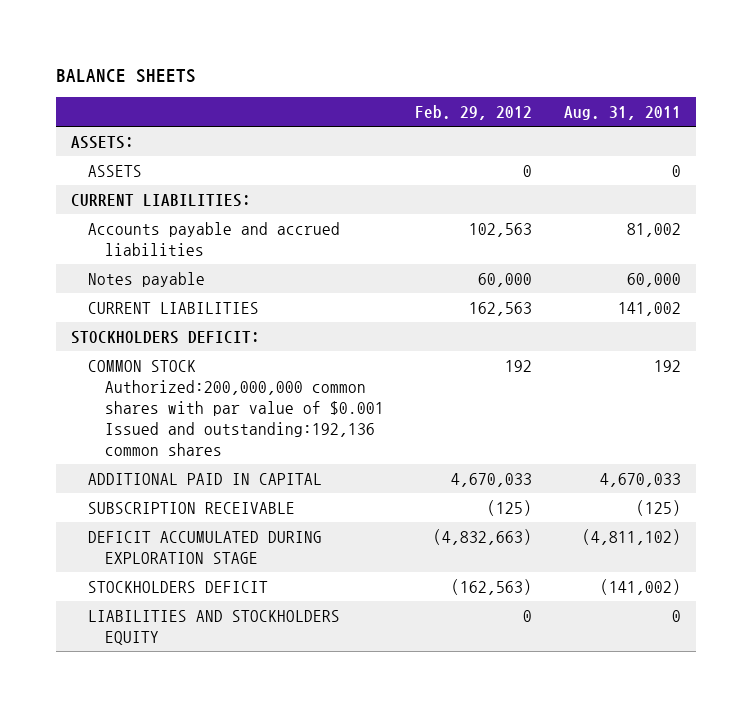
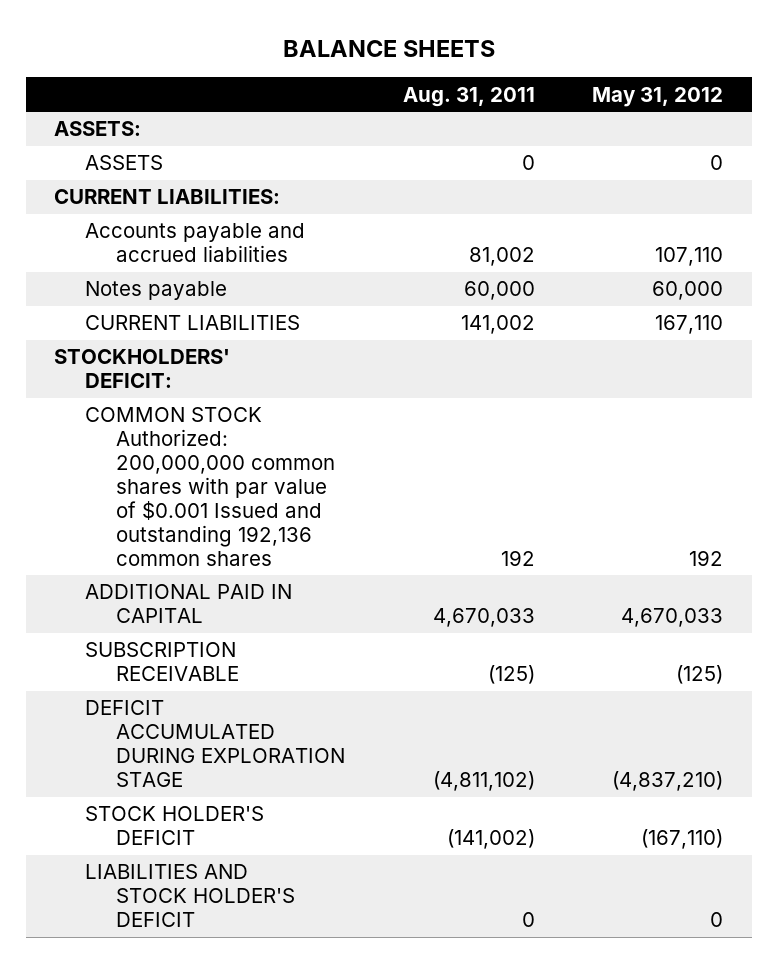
[415,105,533,121] Feb. 29, 2012 -> none
none -> [592,86,724,107] May 31, 2012
[71,330,261,344] STOCKHOLDERS DEFICIT: -> [54,349,231,389] STOCKHOLDERS' DEFICIT:
[88,359,384,457] COMMON STOCK Authorized:200,000,000 common shares with par value of $0.001 Issued and outstanding:192,136 common shares -> [85,407,336,566] COMMON STOCK Authorized: 200,000,000 common shares with par value of $0.001 Issued and outstanding 192,136 common shares
[88,580,269,593] STOCKHOLDERS DEFICIT -> [85,806,265,846] STOCK HOLDER'S DEFICIT
[88,609,341,645] LIABILITIES AND STOCKHOLDERS EQUITY -> [85,864,296,928] LIABILITIES AND STOCK HOLDER'S DEFICIT

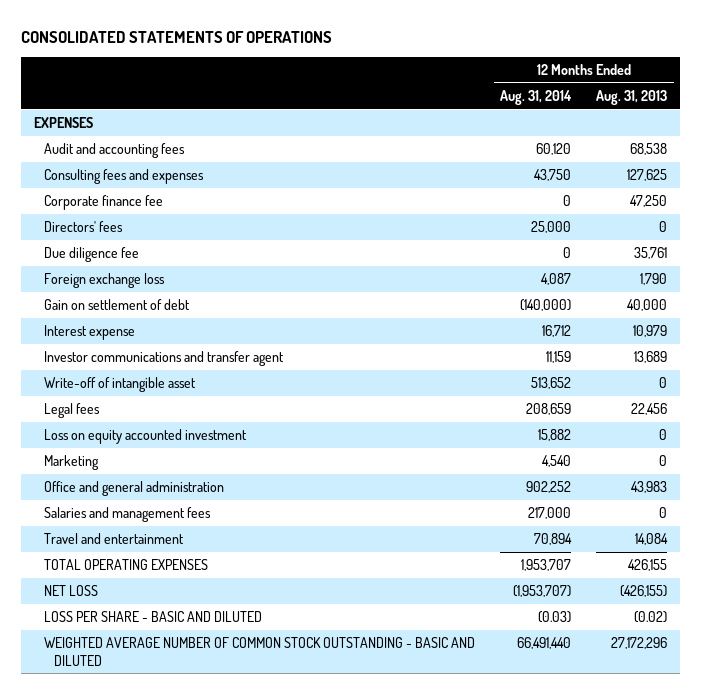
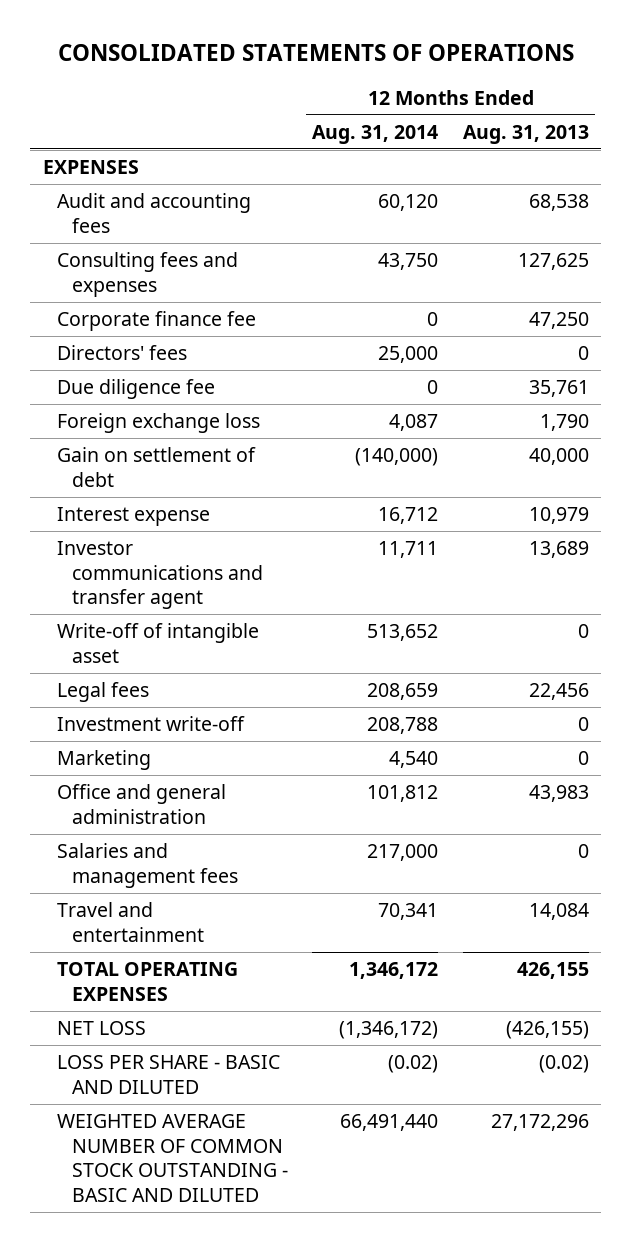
[546,351,572,364] 11,159 -> [378,541,439,559] 11,711
[43,429,247,445] Loss on equity accounted investment -> none
none -> [57,716,246,732] Investment write-off
[526,481,572,494] 902,252 -> [367,785,439,803] 101,812
[534,533,573,546] 70,894 -> [378,903,439,921] 70,341
[521,559,572,572] 1,953,707 -> [349,962,439,980] 1,346,172
[513,585,572,598] (1,953,707) -> [339,1021,439,1040] (1,346,172)
[538,611,572,624] (0.03) -> [388,1055,439,1074] (0.02)

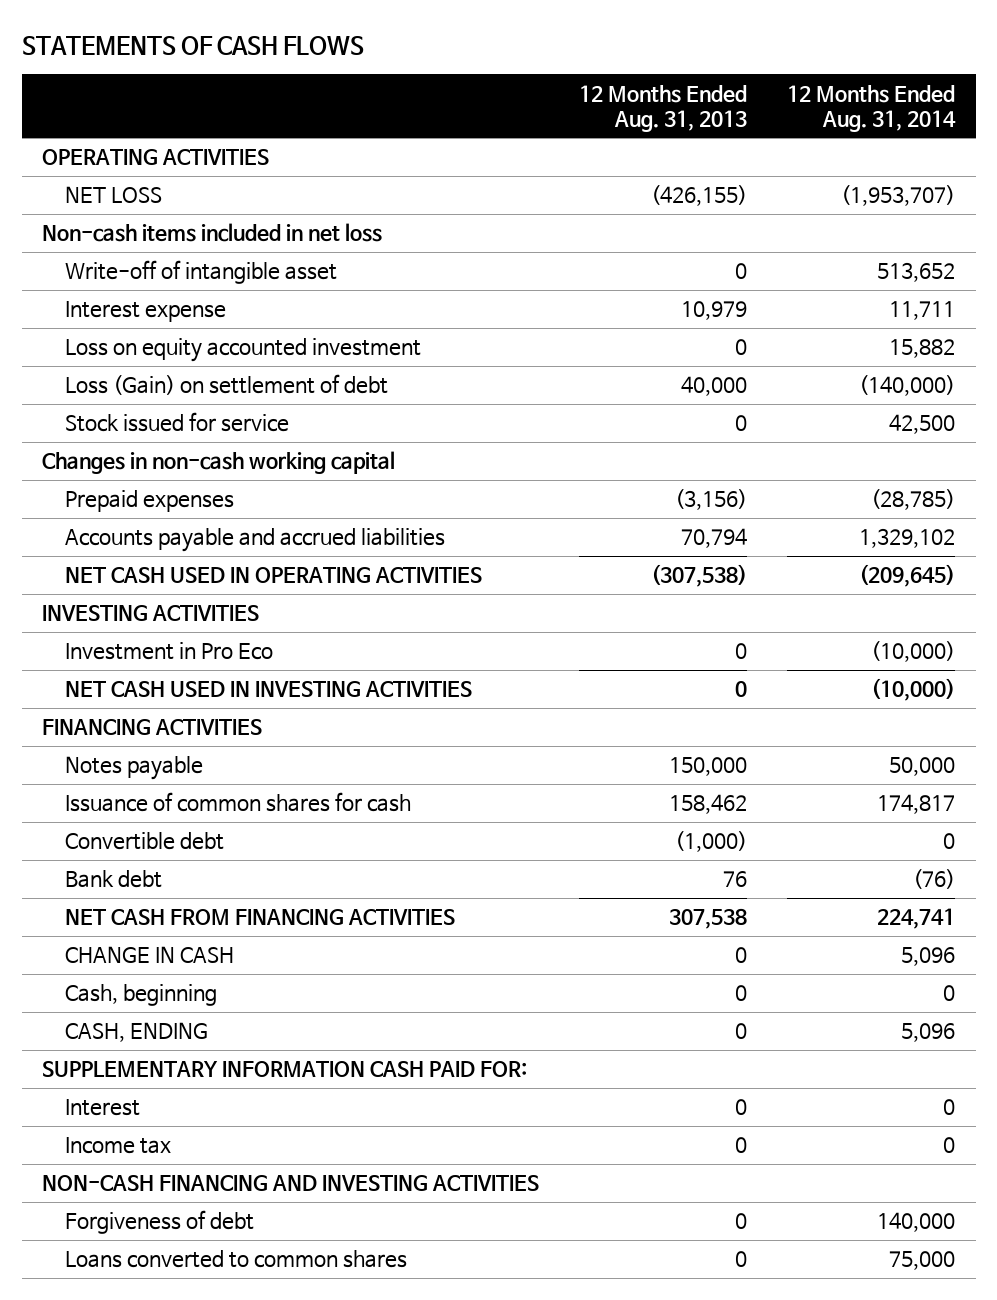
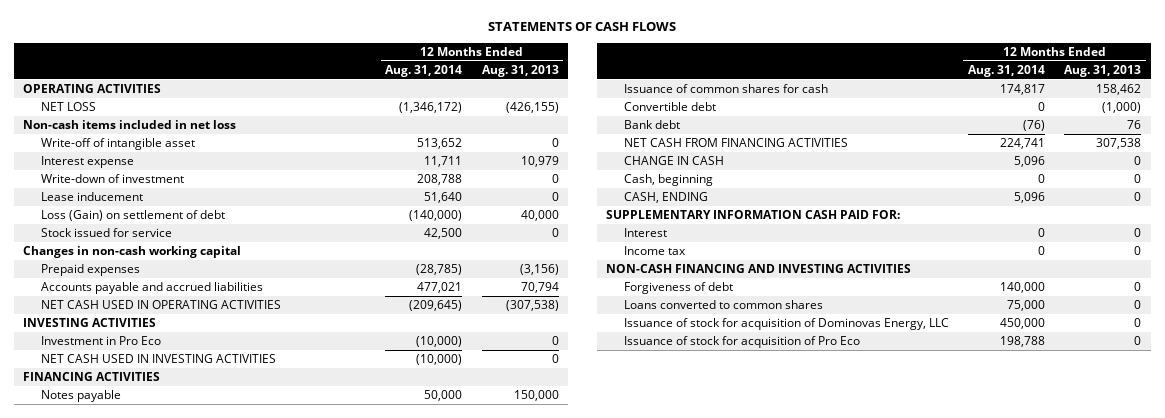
[841,185,956,207] (1,953,707) -> [399,102,463,114] (1,346,172)
[65,338,422,363] Loss on equity accounted investment -> none
none -> [41,174,185,184] Write-down of investment
none -> [41,192,144,202] Lease inducement
[859,528,956,549] 1,329,102 -> [417,282,463,294] 477,021
none -> [623,318,949,331] Issuance of stock for acquisition of Dominovas Energy, LLC
none -> [623,336,860,349] Issuance of stock for acquisition of Pro Eco

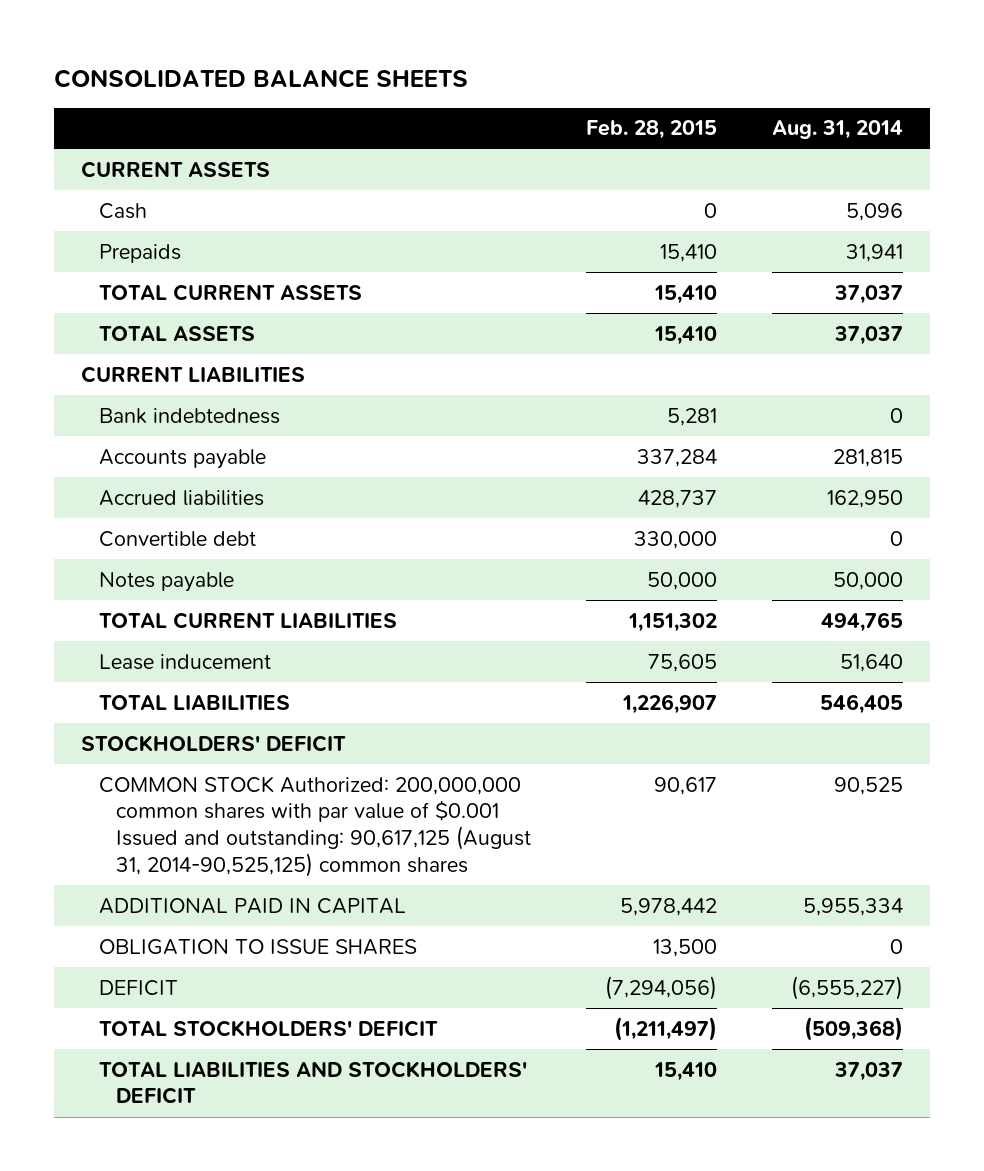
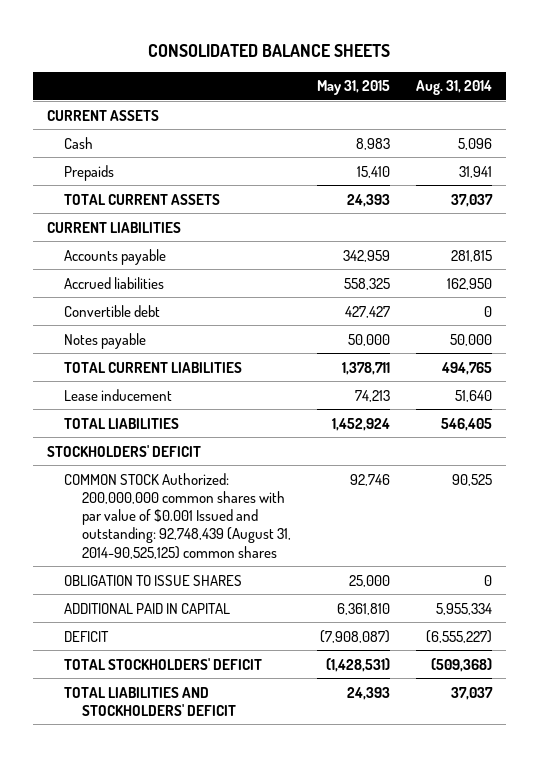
[586,120,718,140] Feb. 28, 2015 -> none
none -> [317,80,391,96] May 31, 2015
[98,325,255,341] TOTAL ASSETS -> none
[98,407,280,424] Bank indebtedness -> none
[98,775,532,878] COMMON STOCK Authorized: 200,000,000 common shares with par value of $0.001 Issued and outstanding: 90,617,125 (August 31, 2014-90,525,125) common shares -> [64,472,292,559] COMMON STOCK Authorized: 200,000,000 common shares with par value of $0.001 Issued and outstanding: 92,748,439 (August 31, 2014-90,525,125) common shares
[98,897,406,914] ADDITIONAL PAID IN CAPITAL -> [64,602,231,614] ADDITIONAL PAID IN CAPITAL

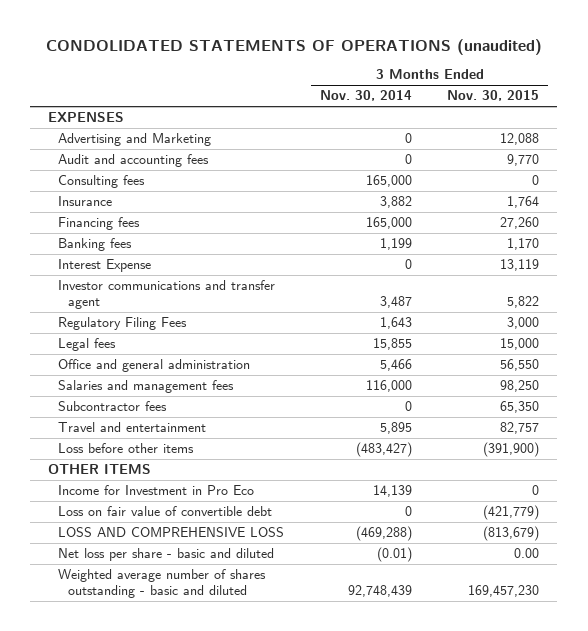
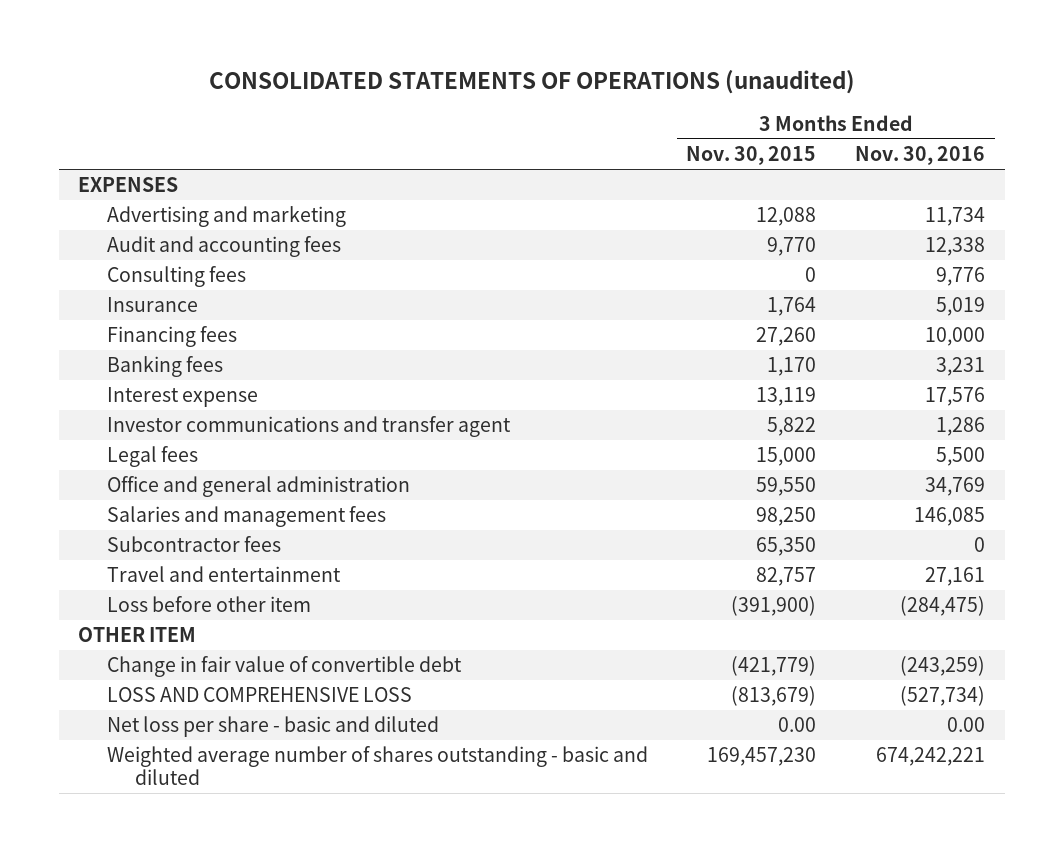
[45,38,542,55] CONDOLIDATED STATEMENTS OF OPERATIONS (unaudited) -> [208,70,855,95] CONSOLIDATED STATEMENTS OF OPERATIONS (unaudited)
[319,90,412,102] Nov. 30, 2014 -> none
none -> [855,146,986,166] Nov. 30, 2016
[57,133,211,147] Advertising and Marketing -> [106,206,346,228] Advertising and marketing
[57,259,151,273] Interest Expense -> [106,387,258,408] Interest expense
[57,317,187,331] Regulatory Filing Fees -> none
[500,359,540,372] 56,550 -> [756,477,817,497] 59,550
[57,485,254,496] Income for Investment in Pro Eco -> none
[57,443,194,454] Loss before other items -> [106,596,311,613] Loss before other item
[48,464,152,475] OTHER ITEMS -> [78,627,197,643] OTHER ITEM
[57,506,272,517] Loss on fair value of convertible debt -> [106,656,462,678] Change in fair value of convertible debt

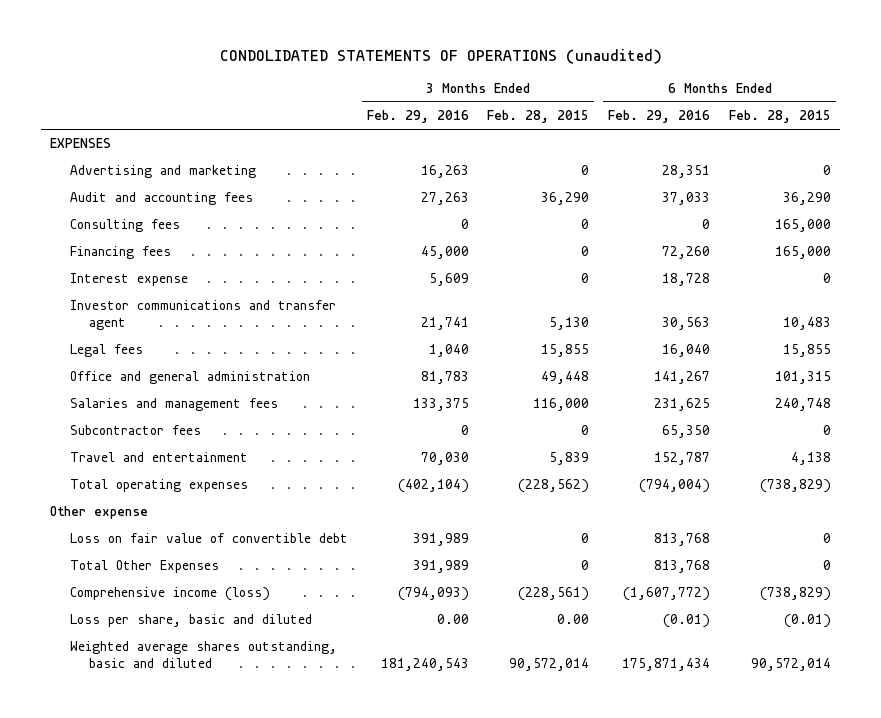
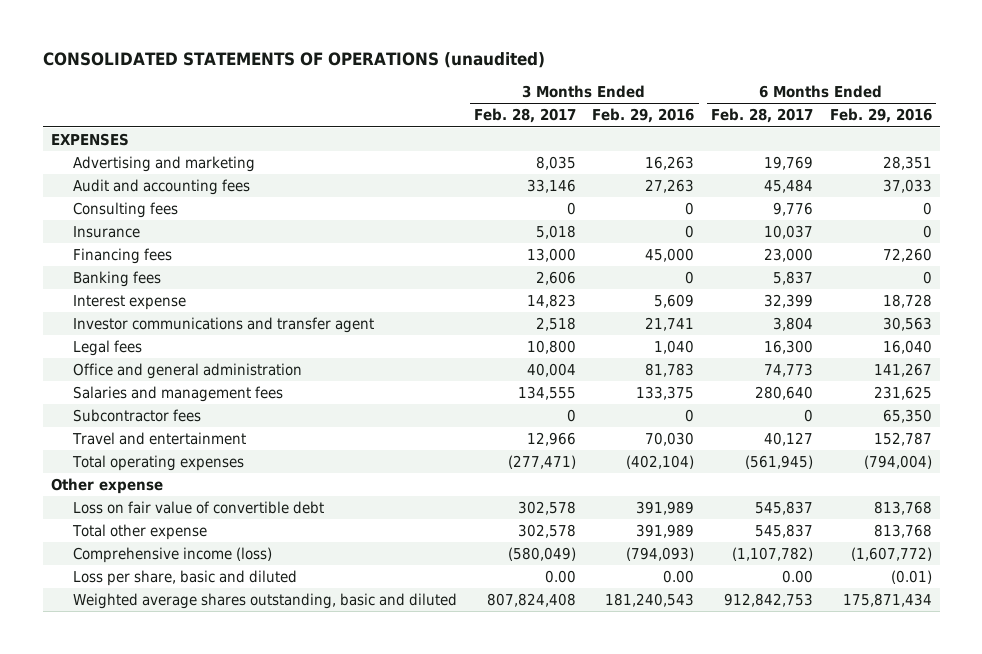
[219,49,662,65] CONDOLIDATED STATEMENTS OF OPERATIONS (unaudited) -> [42,52,545,69] CONSOLIDATED STATEMENTS OF OPERATIONS (unaudited)
[487,110,590,124] Feb. 28, 2015 -> none
[728,110,831,124] Feb. 28, 2015 -> none
none -> [473,108,576,124] Feb. 28, 2017
none -> [710,108,813,124] Feb. 28, 2017
none -> [73,226,141,239] Insurance
none -> [73,271,162,288] Banking fees
[69,560,219,574] Total Other Expenses -> [72,524,208,541] Total other expense

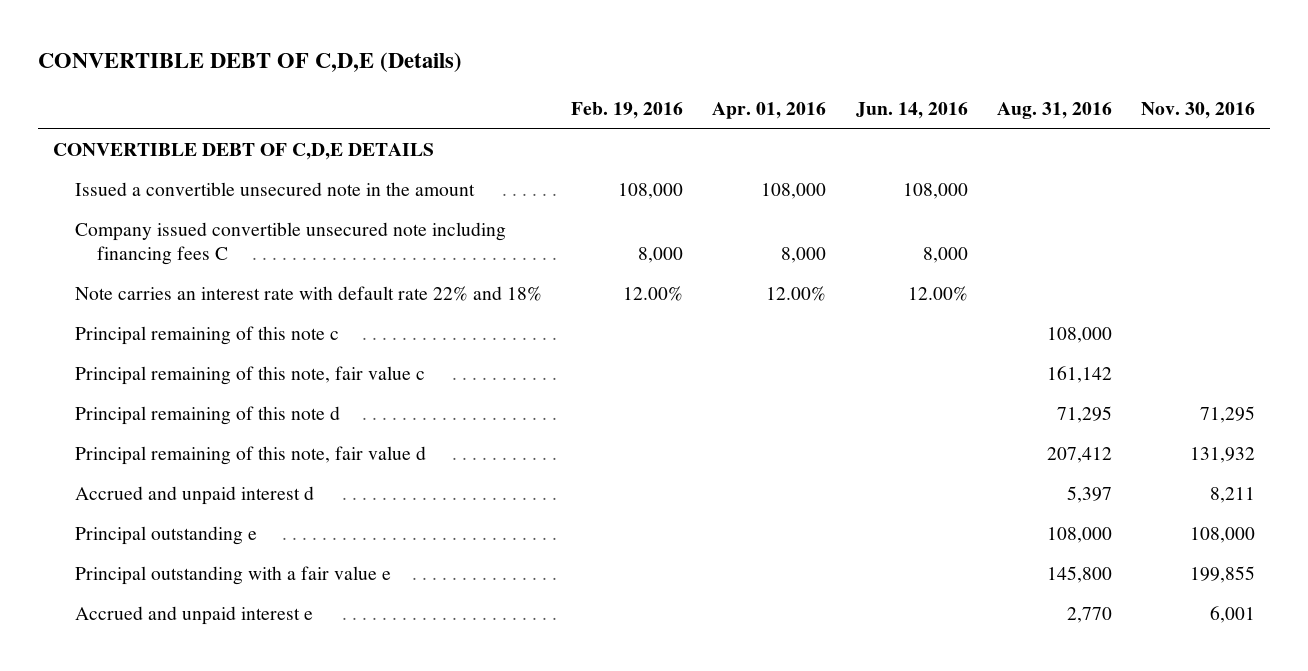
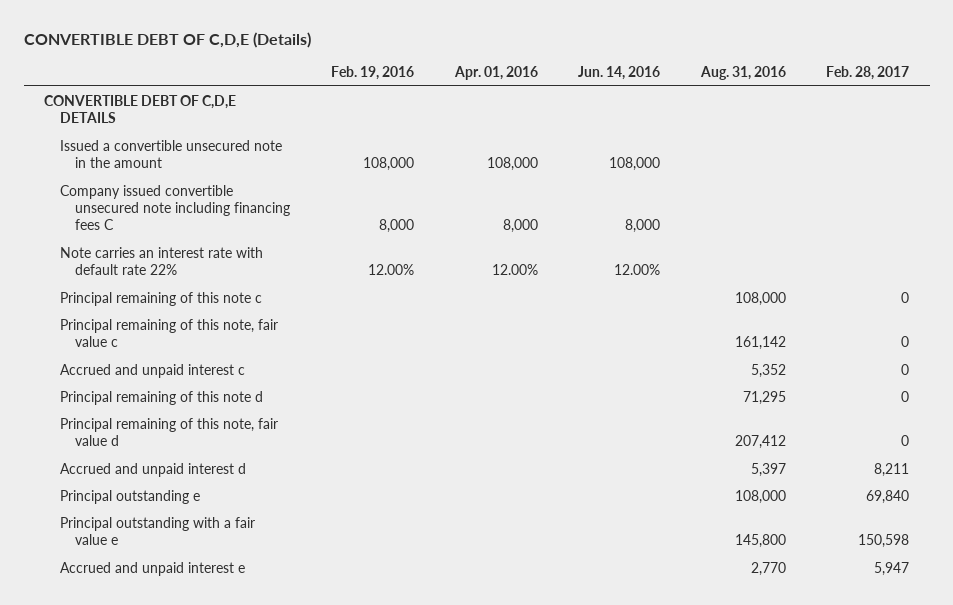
[1141,101,1256,119] Nov. 30, 2016 -> none
none -> [826,66,910,81] Feb. 28, 2017
[74,285,542,301] Note carries an interest rate with default rate 22% and 18% -> [59,246,263,275] Note carries an interest rate with default rate 22%
none -> [59,363,245,378] Accrued and unpaid interest c

